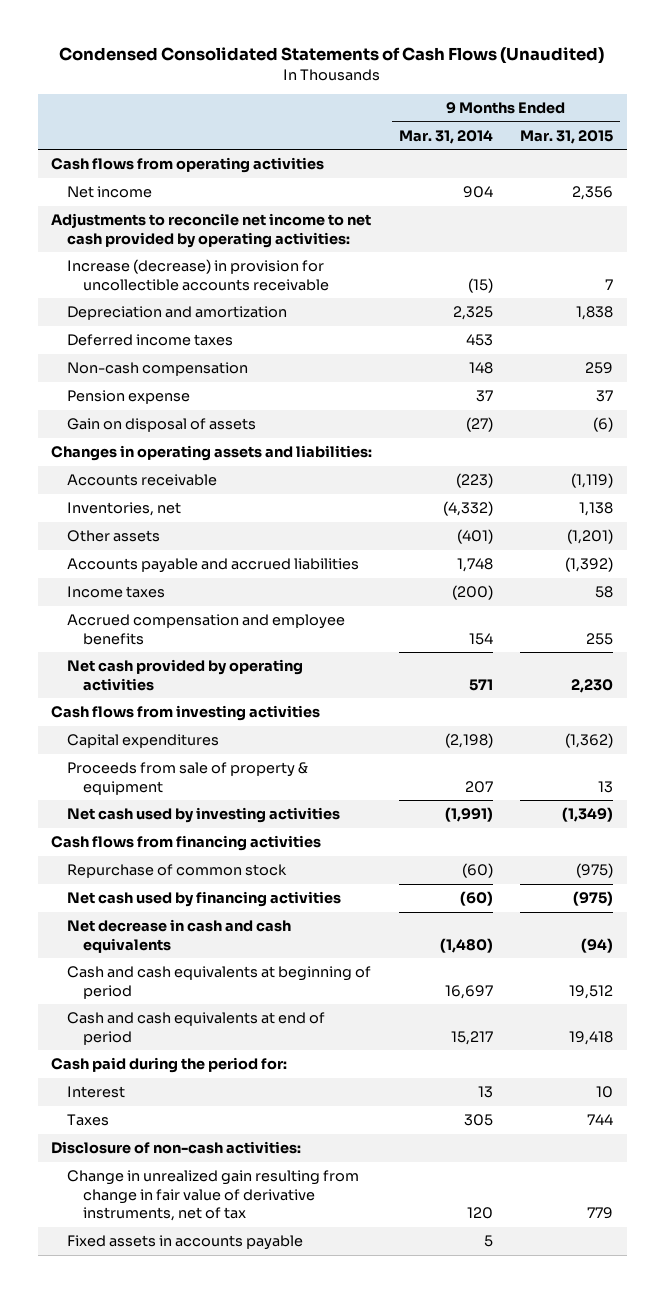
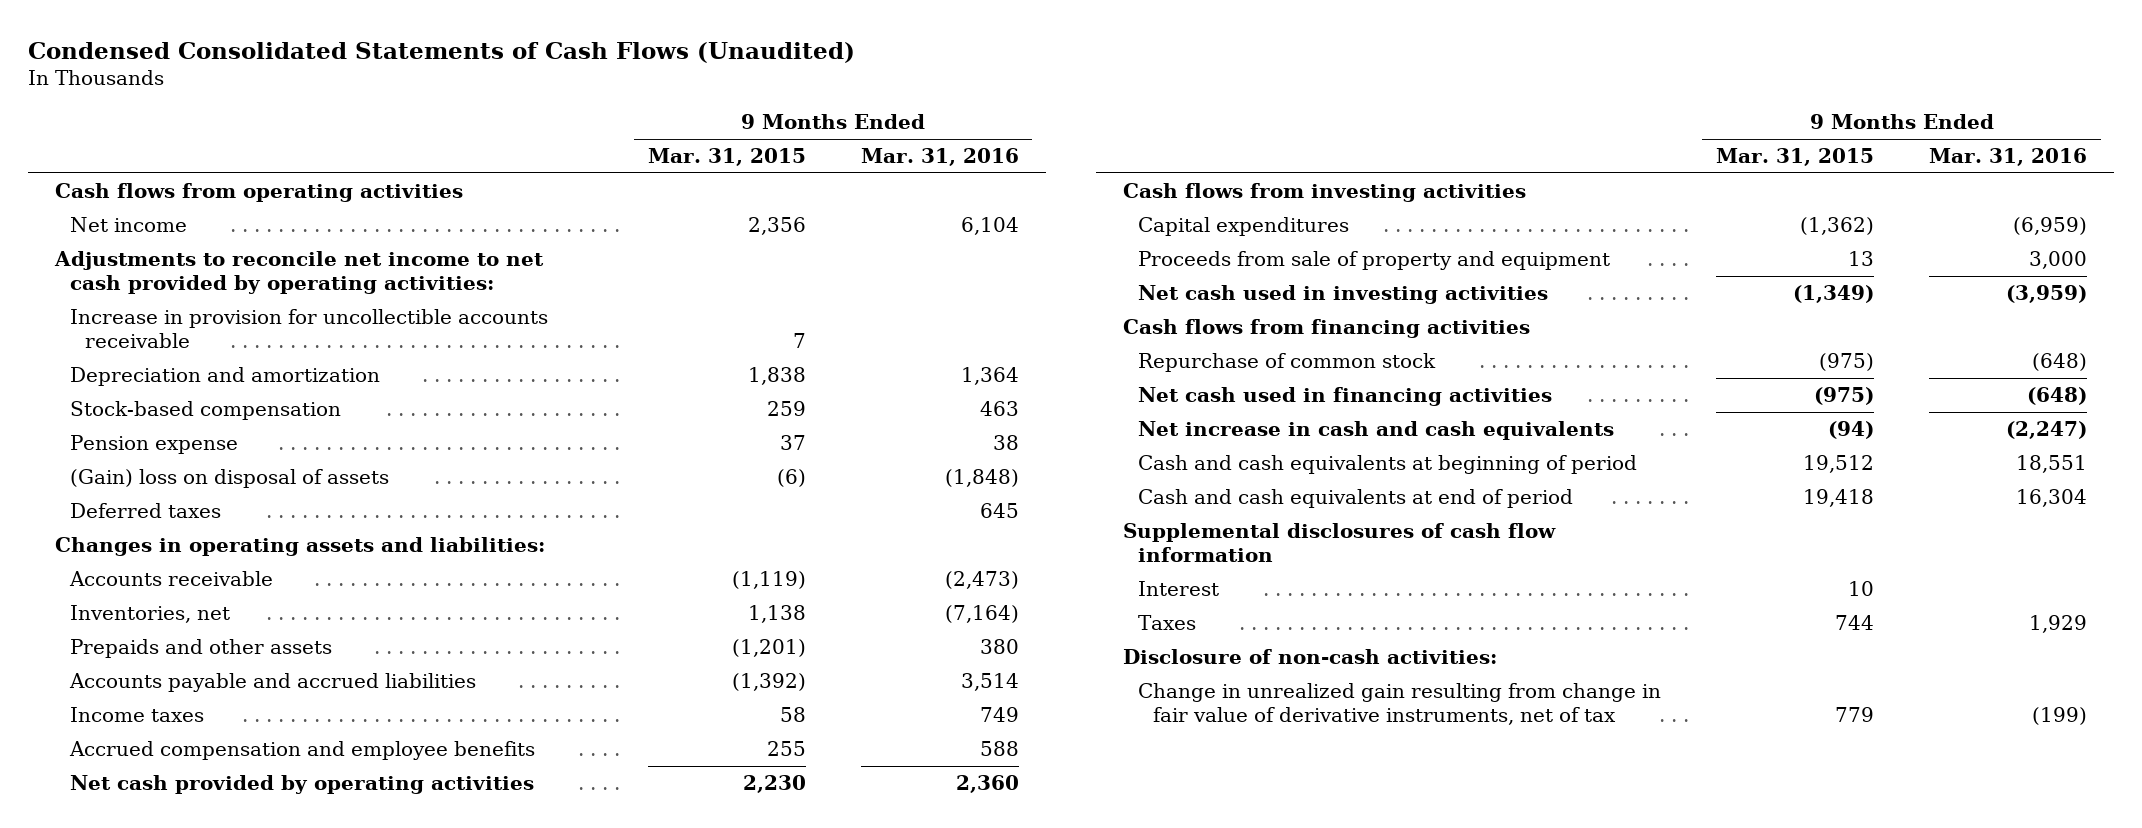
[399,130,494,145] Mar. 31, 2014 -> none
none -> [860,148,1019,167] Mar. 31, 2016
[66,259,329,291] Increase (decrease) in provision for uncollectible accounts receivable -> [69,309,548,349] Increase in provision for uncollectible accounts receivable
[66,334,233,347] Deferred income taxes -> none
[66,362,248,377] Non-cash compensation -> [69,401,341,421] Stock-based compensation
[66,418,256,433] Gain on disposal of assets -> [69,469,389,489] (Gain) loss on disposal of assets
none -> [69,503,221,519] Deferred taxes
[66,530,160,543] Other assets -> [69,639,332,659] Prepaids and other assets
[66,762,308,795] Proceeds from sale of property & equipment -> [1138,251,1611,271] Proceeds from sale of property and equipment
[66,807,340,824] Net cash used by investing activities -> [1138,285,1549,305] Net cash used in investing activities
[66,891,341,908] Net cash used by financing activities -> [1138,387,1553,407] Net cash used in financing activities
[66,919,291,953] Net decrease in cash and cash equivalents -> [1138,421,1615,441] Net increase in cash and cash equivalents
[51,1057,288,1074] Cash paid during the period for: -> [1123,523,1557,563] Supplemental disclosures of cash flow information
[66,1235,303,1251] Fixed assets in accounts payable -> none

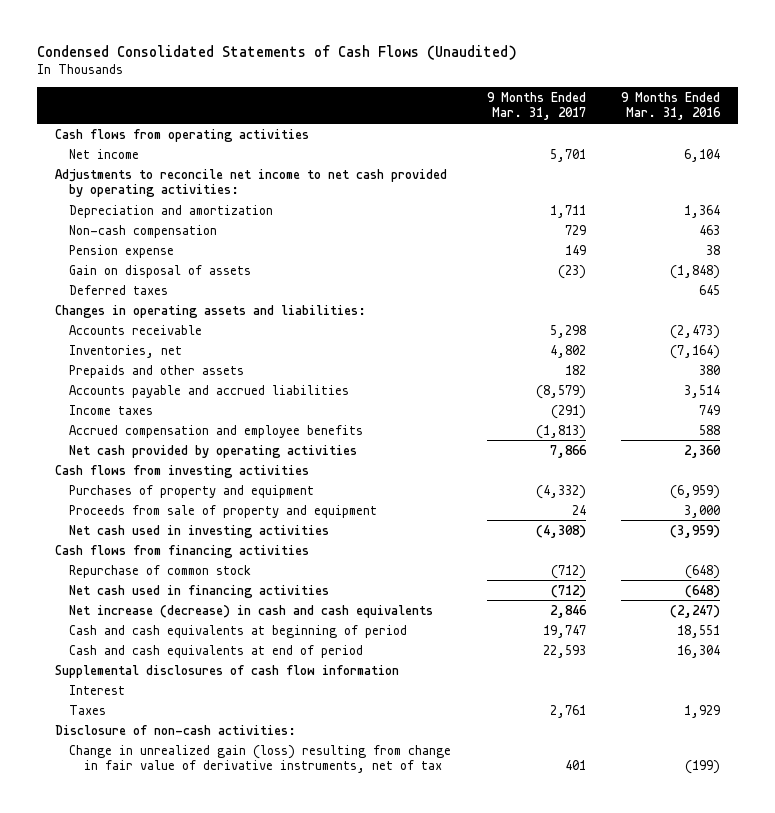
[647,148,806,167] Mar. 31, 2015 -> none
none -> [486,92,586,121] 9 Months Ended Mar. 31, 2017
[69,309,548,349] Increase in provision for uncollectible accounts receivable -> none
[69,401,341,421] Stock-based compensation -> [69,224,218,238] Non-cash compensation
[69,469,389,489] (Gain) loss on disposal of assets -> [69,264,252,278] Gain on disposal of assets
[1138,217,1350,237] Capital expenditures -> [69,484,315,498] Purchases of property and equipment
[1138,421,1615,441] Net increase in cash and cash equivalents -> [69,604,434,618] Net increase (decrease) in cash and cash equivalents
[1138,683,1662,726] Change in unrealized gain resulting from change in fair value of derivative instruments, net of tax -> [69,744,452,774] Change in unrealized gain (loss) resulting from change in fair value of derivative instruments, net of tax

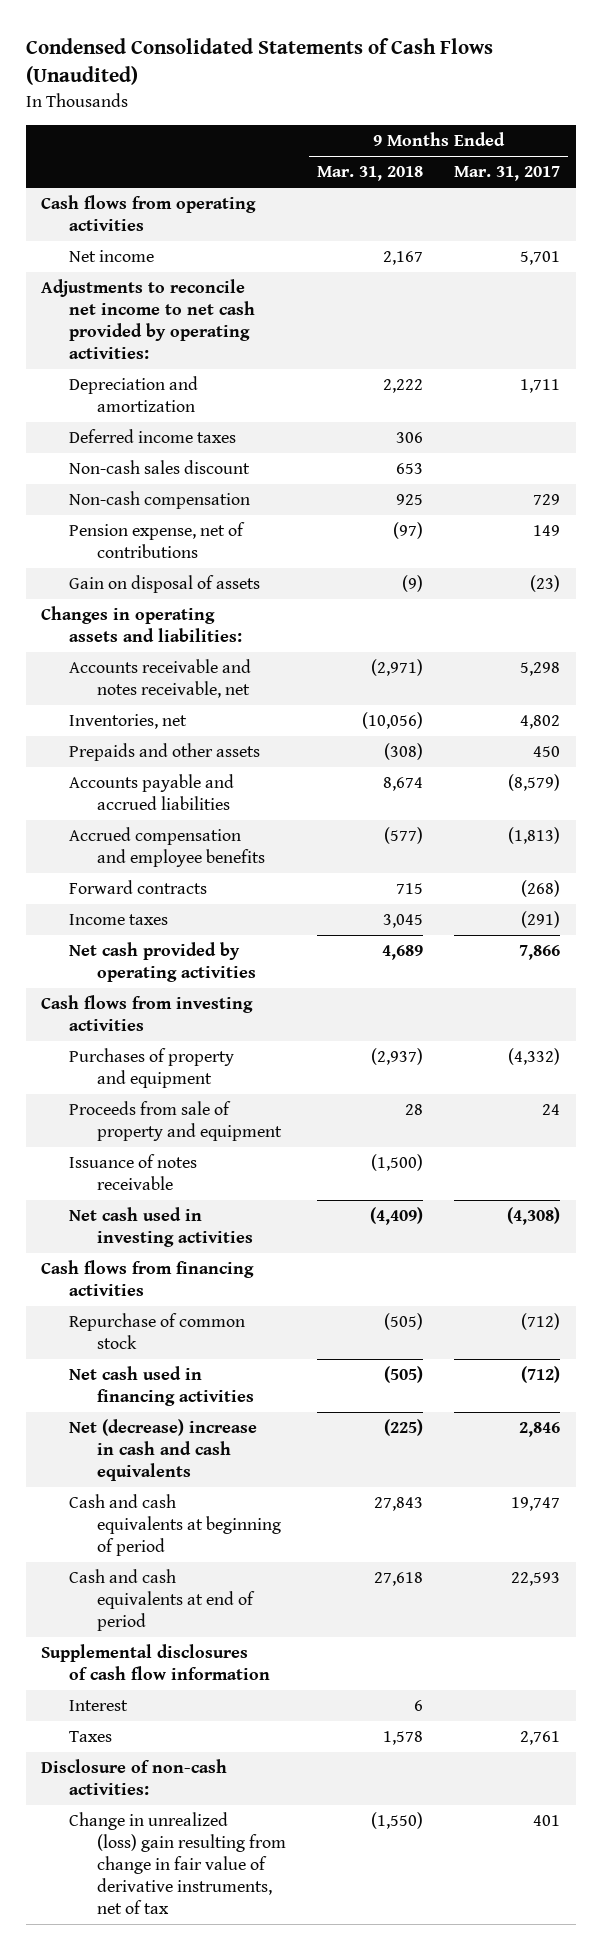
[621,92,722,121] 9 Months Ended Mar. 31, 2016 -> none
none -> [317,166,424,182] Mar. 31, 2018
none -> [69,429,237,444] Deferred income taxes
none -> [69,460,251,475] Non-cash sales discount
[69,244,175,258] Pension expense -> [69,522,246,559] Pension expense, net of contributions
[69,284,169,295] Deferred taxes -> none
[69,324,203,335] Accounts receivable -> [69,659,252,699] Accounts receivable and notes receivable, net
[564,364,586,375] 182 -> [533,746,561,758] 450
none -> [69,880,208,895] Forward contracts
[69,404,154,415] Income taxes -> [69,914,169,926] Income taxes
none -> [69,1154,198,1191] Issuance of notes receivable
[69,604,434,618] Net increase (decrease) in cash and cash equivalents -> [69,1419,258,1482] Net (decrease) increase in cash and cash equivalents
[69,744,452,774] Change in unrealized gain (loss) resulting from change in fair value of derivative instruments, net of tax -> [69,1812,286,1915] Change in unrealized (loss) gain resulting from change in fair value of derivative instruments, net of tax

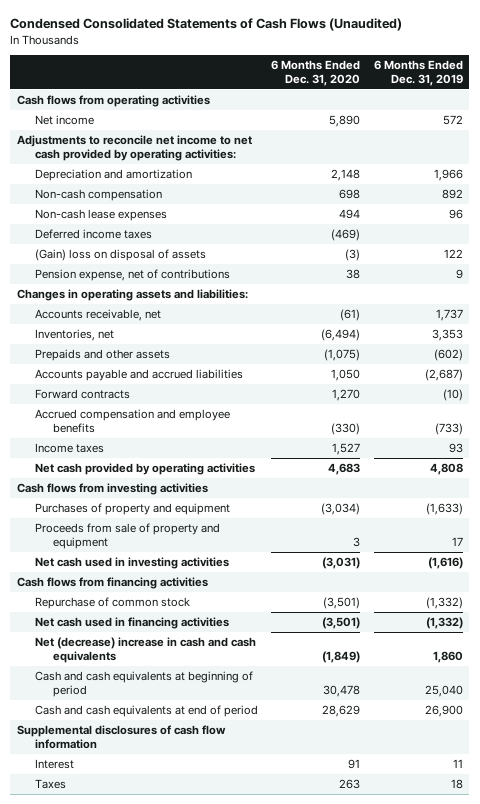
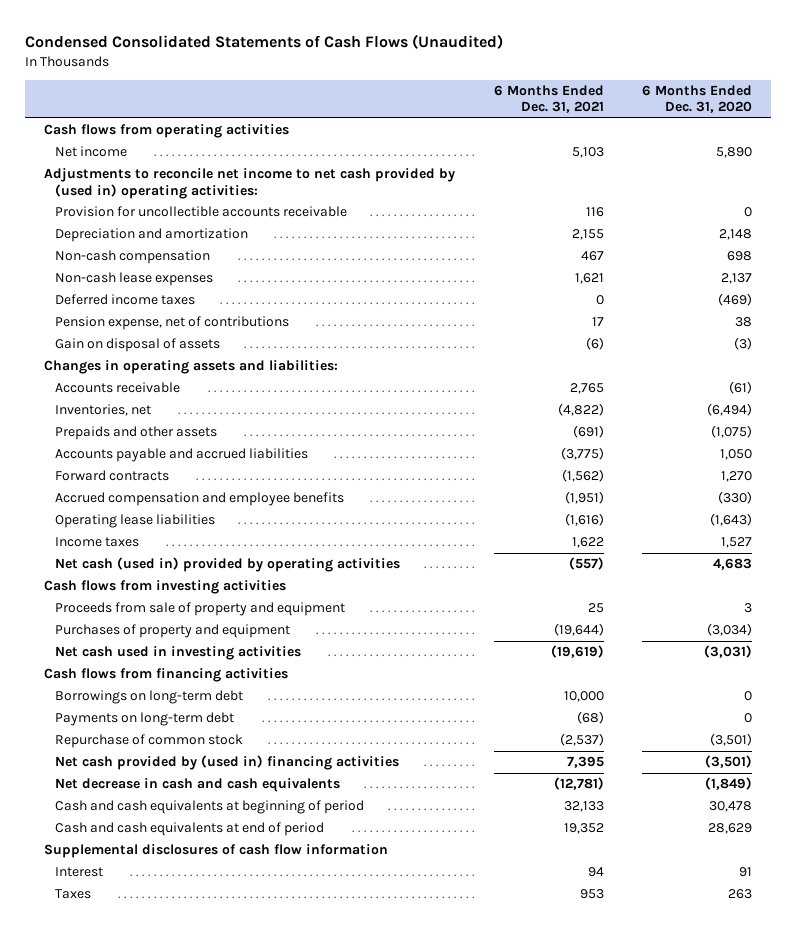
[373,60,463,86] 6 Months Ended Dec. 31, 2019 -> none
none -> [493,85,604,114] 6 Months Ended Dec. 31, 2021
[17,135,253,161] Adjustments to reconcile net income to net cash provided by operating activities: -> [44,168,456,199] Adjustments to reconcile net income to net cash provided by (used in) operating activities:
none -> [55,206,348,218] Provision for uncollectible accounts receivable
[339,209,361,220] 494 -> [720,273,752,285] 2,137
[35,249,207,262] (Gain) loss on disposal of assets -> none
none -> [55,338,221,353] Gain on disposal of assets
[35,309,162,322] Accounts receivable, net -> [55,382,181,394] Accounts receivable
none -> [55,514,216,529] Operating lease liabilities
[35,463,256,476] Net cash provided by operating activities -> [55,557,401,573] Net cash (used in) provided by operating activities
[35,503,231,516] Purchases of property and equipment -> [55,624,291,639] Purchases of property and equipment
none -> [55,690,244,705] Borrowings on long-term debt
none -> [55,712,235,727] Payments on long-term debt
[35,617,230,630] Net cash used in financing activities -> [55,755,400,771] Net cash provided by (used in) financing activities
[35,637,257,663] Net (decrease) increase in cash and cash equivalents -> [55,778,341,793] Net decrease in cash and cash equivalents

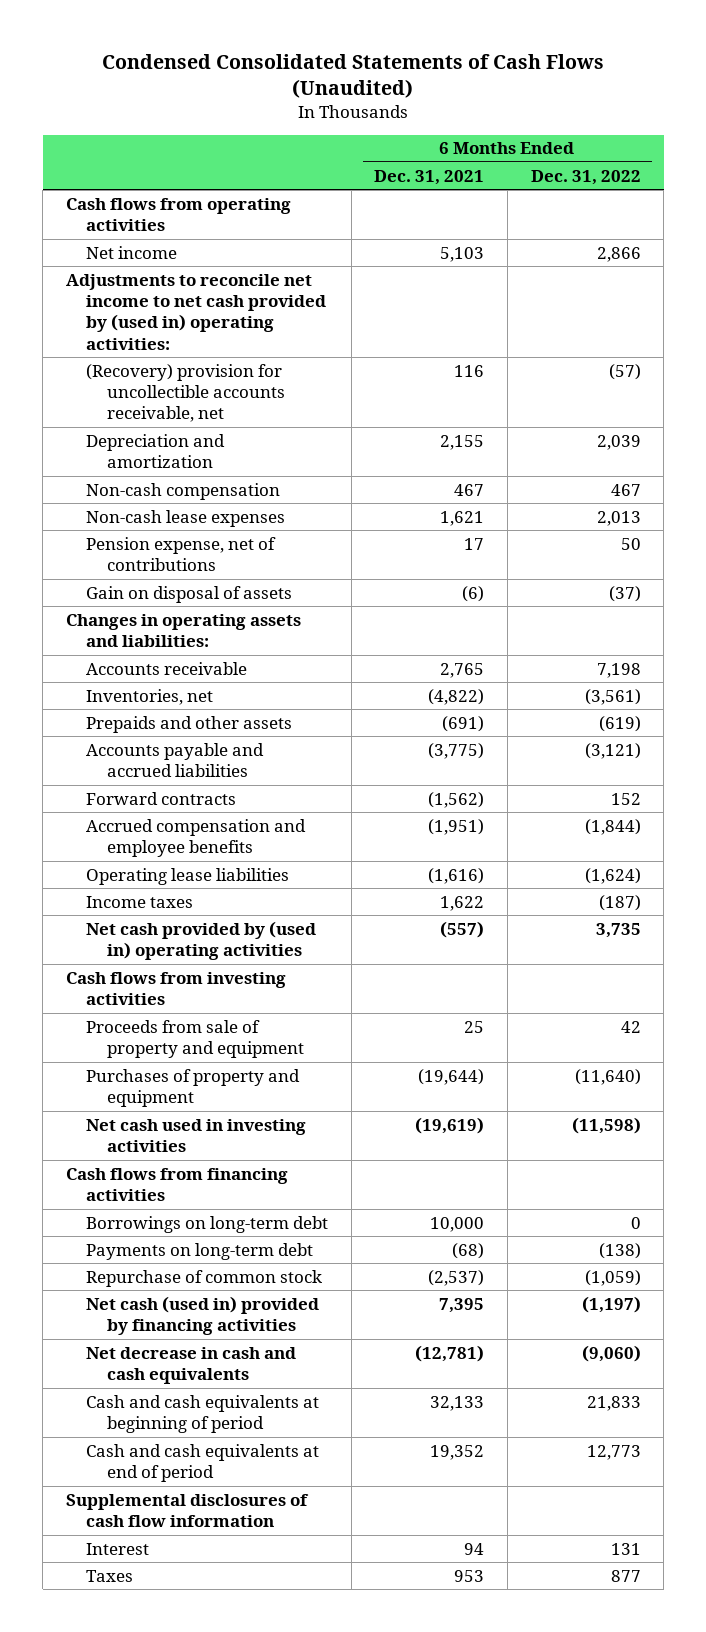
[641,85,752,114] 6 Months Ended Dec. 31, 2020 -> none
none -> [530,169,641,185] Dec. 31, 2022
[55,206,348,218] Provision for uncollectible accounts receivable -> [86,363,285,423] (Recovery) provision for uncollectible accounts receivable, net
[55,294,196,306] Deferred income taxes -> none
[55,557,401,573] Net cash (used in) provided by operating activities -> [86,920,317,961] Net cash provided by (used in) operating activities
[55,755,400,771] Net cash provided by (used in) financing activities -> [86,1295,320,1336] Net cash (used in) provided by financing activities

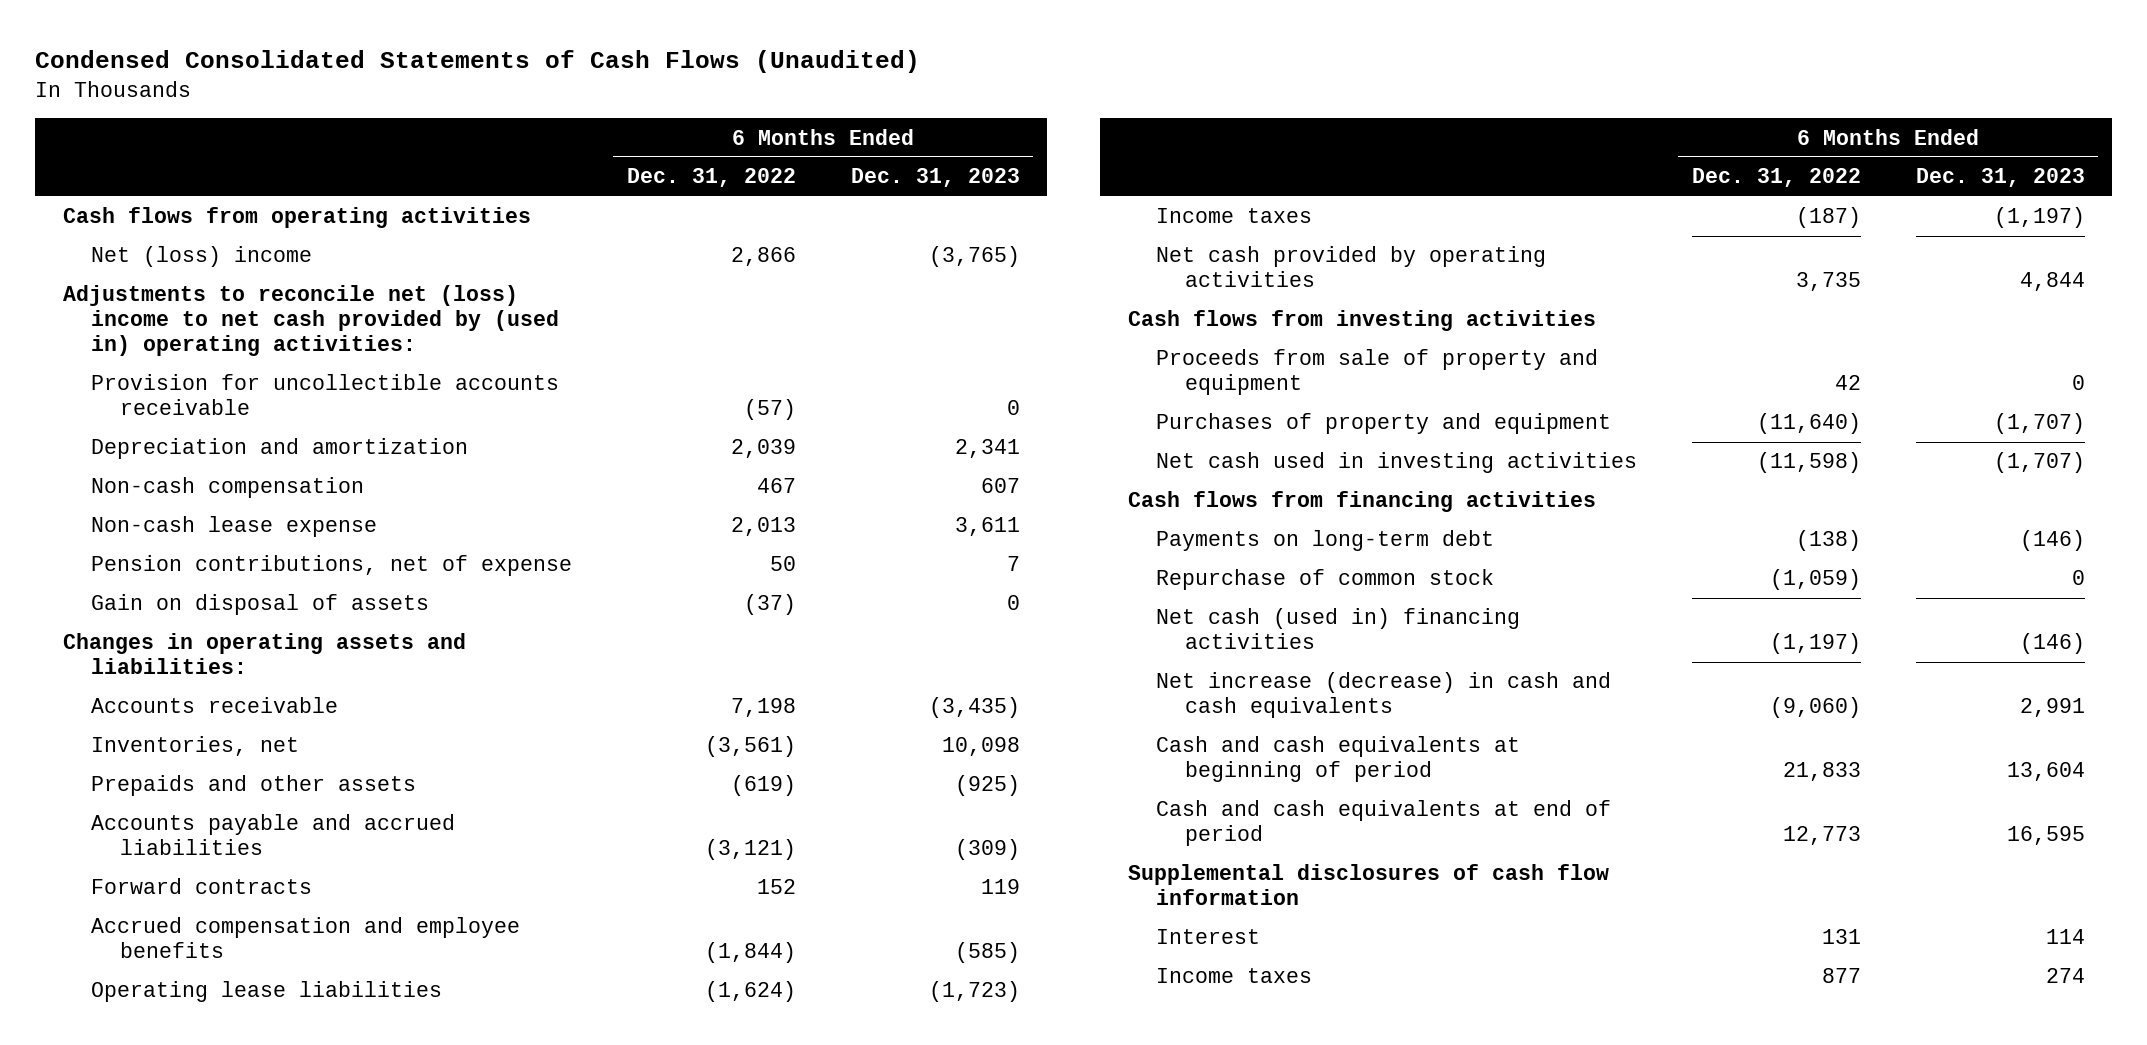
[374,169,485,185] Dec. 31, 2021 -> none
none -> [850,168,1020,188] Dec. 31, 2023
[86,245,178,259] Net income -> [91,246,313,268] Net (loss) income
[65,273,327,350] Adjustments to reconcile net income to net cash provided by (used in) operating activities: -> [62,285,560,357] Adjustments to reconcile net (loss) income to net cash provided by (used in) operating activities:
[86,363,285,423] (Recovery) provision for uncollectible accounts receivable, net -> [91,374,560,416] Provision for uncollectible accounts receivable
[86,509,286,527] Non-cash lease expenses -> [91,516,378,538] Non-cash lease expense
[86,536,277,572] Pension expense, net of contributions -> [91,555,573,577] Pension contributions, net of expense
[86,920,317,961] Net cash provided by (used in) operating activities -> [1156,246,1547,288] Net cash provided by operating activities
[86,1215,329,1233] Borrowings on long-term debt -> none
[86,1295,320,1336] Net cash (used in) provided by financing activities -> [1156,608,1521,650] Net cash (used in) financing activities
[86,1346,297,1385] Net decrease in cash and cash equivalents -> [1156,672,1612,719] Net increase (decrease) in cash and cash equivalents
[86,1569,134,1582] Taxes -> [1156,968,1313,984] Income taxes

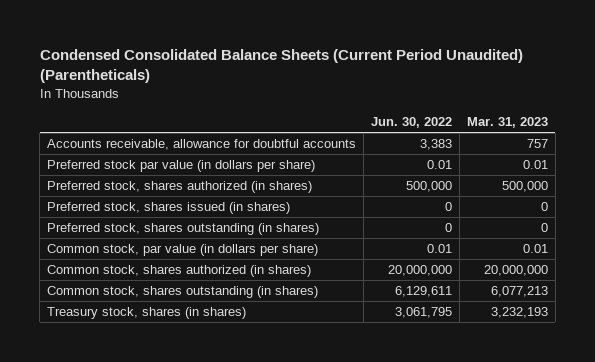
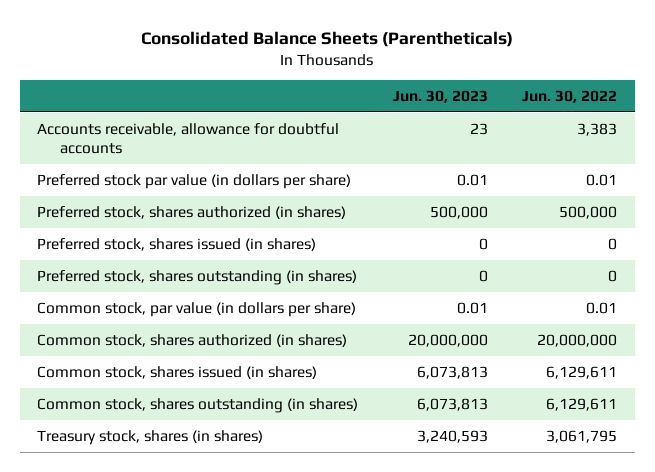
[39,49,523,84] Condensed Consolidated Balance Sheets (Current Period Unaudited) (Parentheticals) -> [141,30,514,47] Consolidated Balance Sheets (Parentheticals)
[467,117,549,129] Mar. 31, 2023 -> none
none -> [392,90,488,104] Jun. 30, 2023
none -> [37,365,318,379] Common stock, shares issued (in shares)

